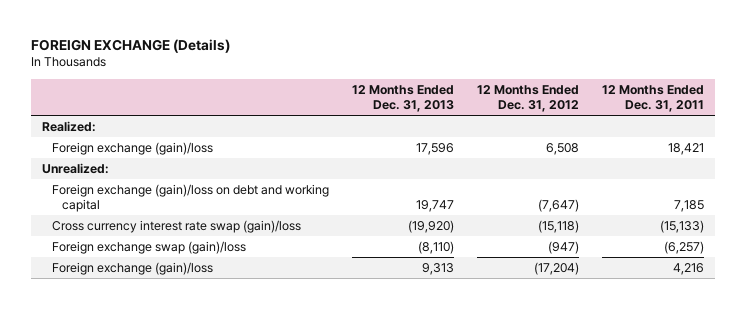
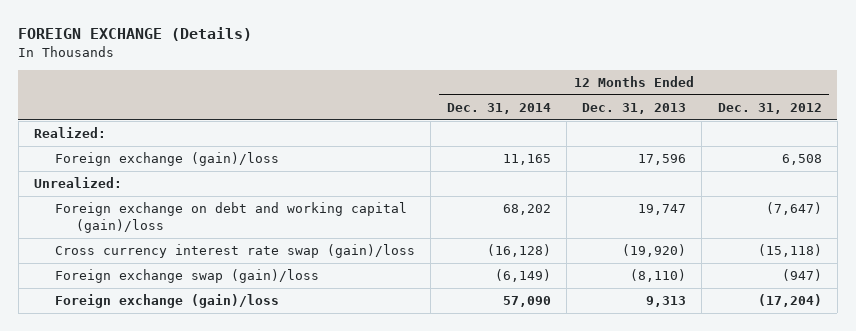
[601,84,704,113] 12 Months Ended Dec. 31, 2011 -> none
none -> [446,103,551,115] Dec. 31, 2014
[52,183,330,213] Foreign exchange (gain)/loss on debt and working capital -> [55,202,408,234] Foreign exchange on debt and working capital (gain)/loss

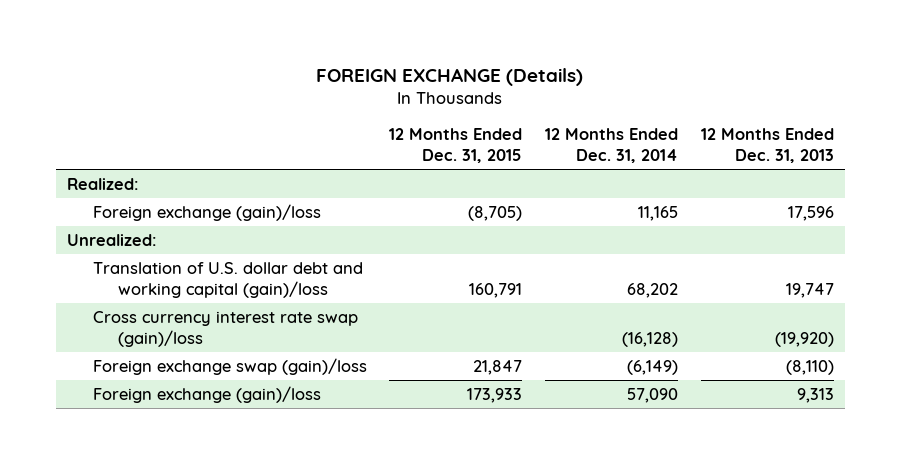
[717,103,822,115] Dec. 31, 2012 -> none
none -> [389,128,523,164] 12 Months Ended Dec. 31, 2015
[55,202,408,234] Foreign exchange on debt and working capital (gain)/loss -> [92,261,363,299] Translation of U.S. dollar debt and working capital (gain)/loss

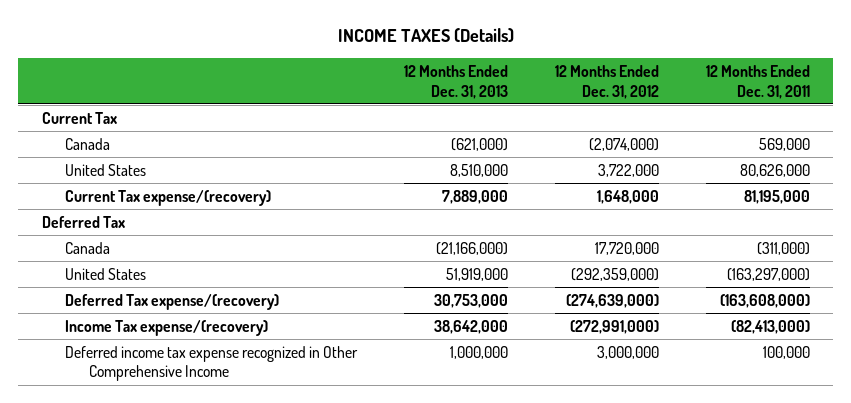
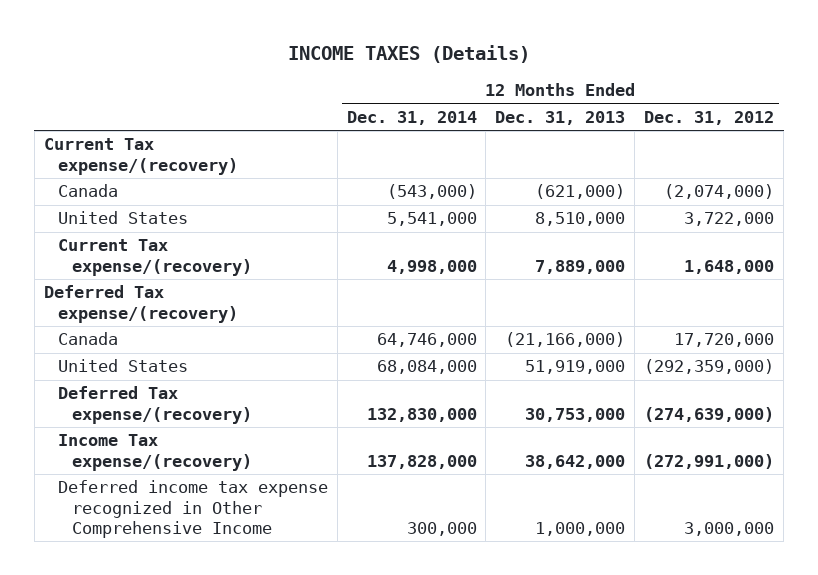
[705,64,810,99] 12 Months Ended Dec. 31, 2011 -> none
none -> [346,110,477,125] Dec. 31, 2014
[41,111,117,124] Current Tax -> [43,138,238,175] Current Tax expense/(recovery)
[41,215,125,228] Deferred Tax -> [43,285,238,323] Deferred Tax expense/(recovery)

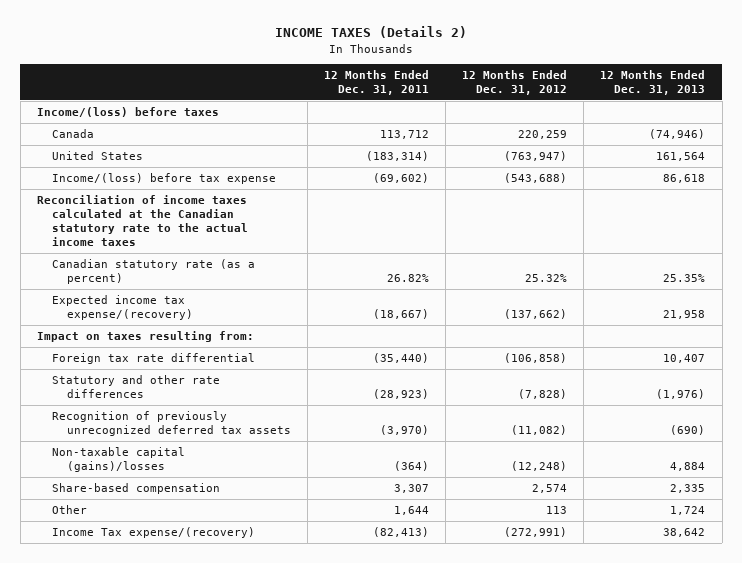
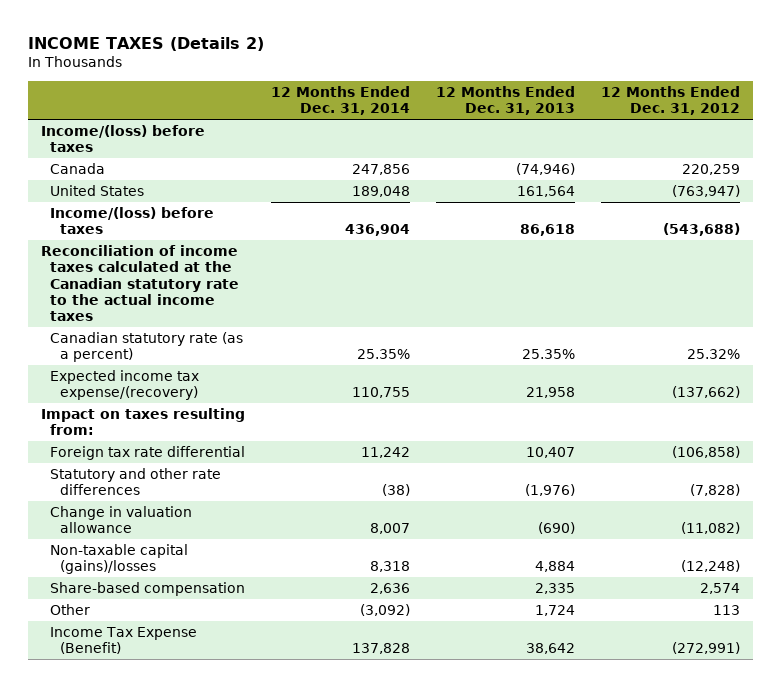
[323,69,429,95] 12 Months Ended Dec. 31, 2011 -> none
none -> [271,85,411,116] 12 Months Ended Dec. 31, 2014
[51,173,276,185] Income/(loss) before tax expense -> [50,206,215,235] Income/(loss) before taxes
[51,411,291,437] Recognition of previously unrecognized deferred tax assets -> [50,505,193,534] Change in valuation allowance
[51,527,255,539] Income Tax expense/(recovery) -> [50,626,198,655] Income Tax Expense (Benefit)

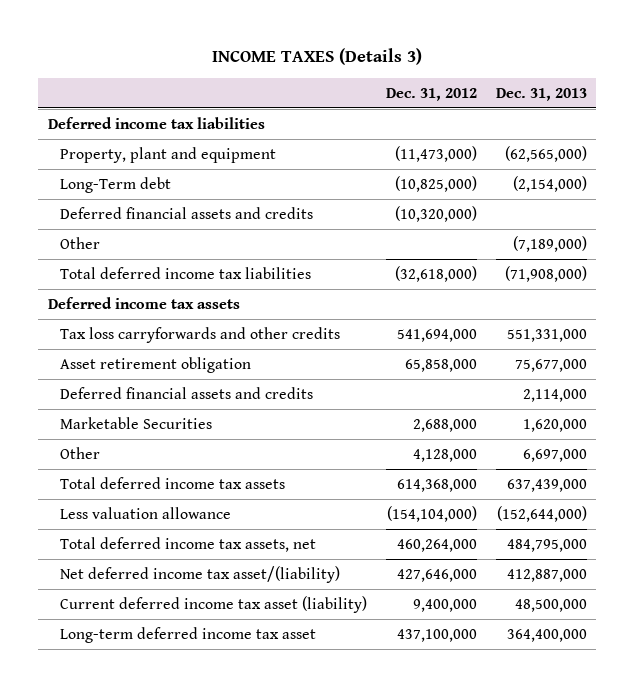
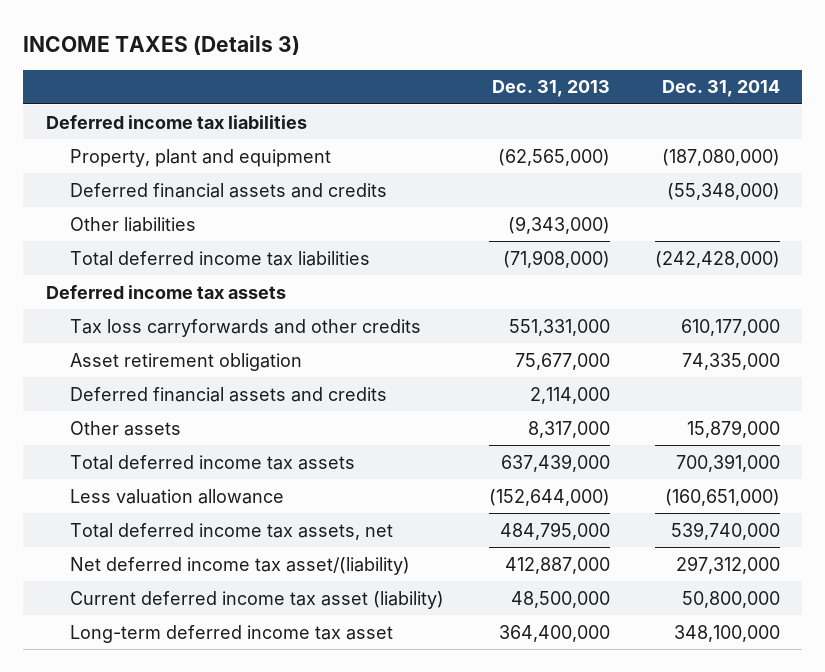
[386,87,478,101] Dec. 31, 2012 -> none
none -> [661,80,780,98] Dec. 31, 2014
[60,176,172,193] Long-Term debt -> none
[60,236,101,249] Other -> [69,216,196,232] Other liabilities
[512,235,587,252] (7,189,000) -> [507,215,610,234] (9,343,000)
[60,416,213,429] Marketable Securities -> none
[60,446,101,459] Other -> [69,420,181,436] Other assets
[522,448,587,462] 6,697,000 -> [527,420,610,438] 8,317,000

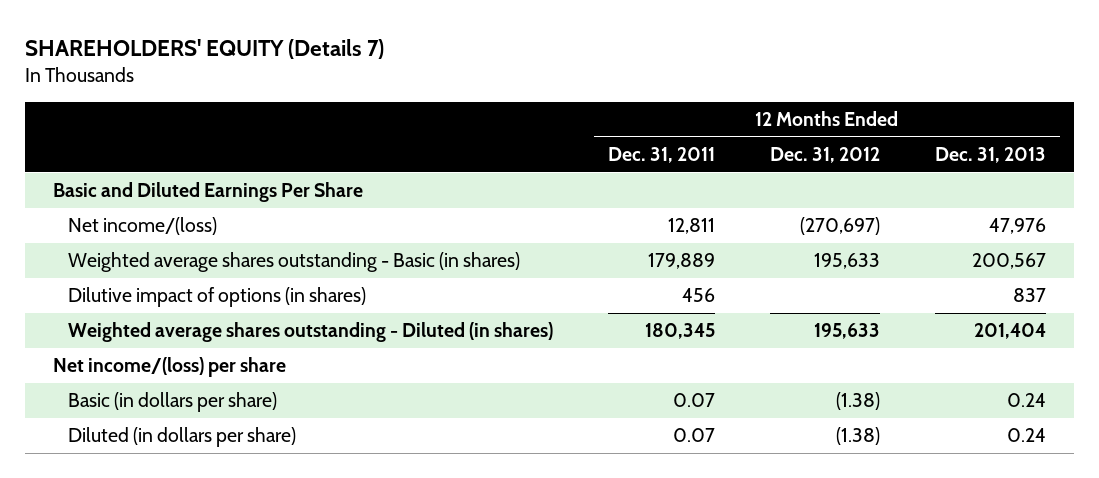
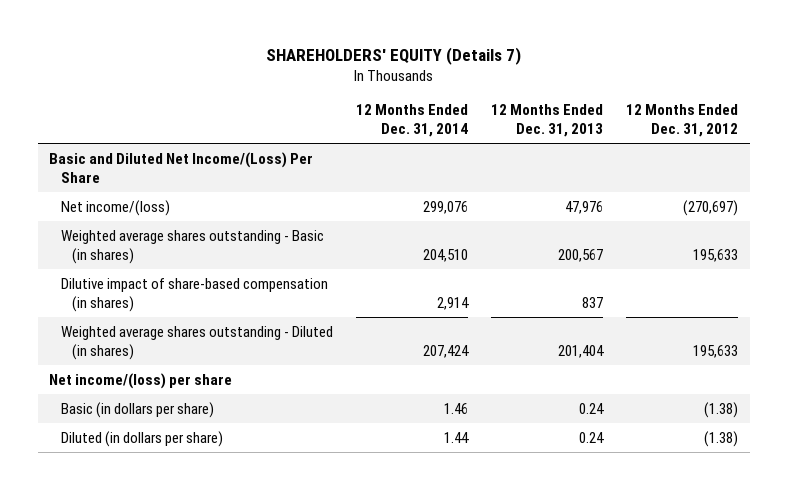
[607,147,715,164] Dec. 31, 2011 -> none
none -> [356,104,469,138] 12 Months Ended Dec. 31, 2014
[52,182,363,203] Basic and Diluted Earnings Per Share -> [49,151,314,183] Basic and Diluted Net Income/(Loss) Per Share
[67,287,366,308] Dilutive impact of options (in shares) -> [60,277,328,312] Dilutive impact of share-based compensation (in shares)

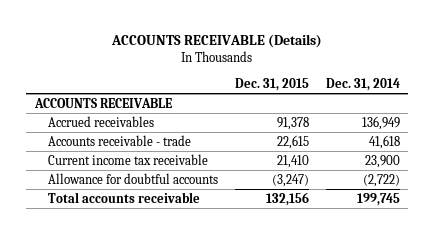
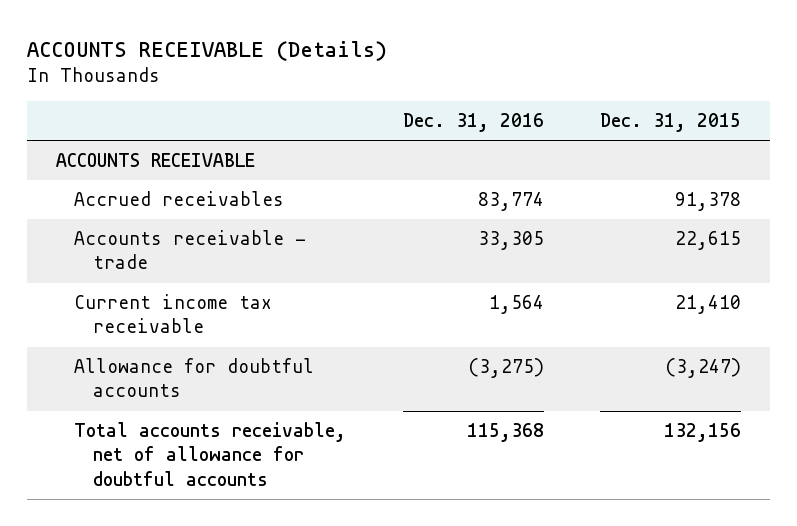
[325,77,400,91] Dec. 31, 2014 -> none
none -> [402,113,544,133] Dec. 31, 2016
[48,191,201,203] Total accounts receivable -> [74,422,347,486] Total accounts receivable, net of allowance for doubtful accounts

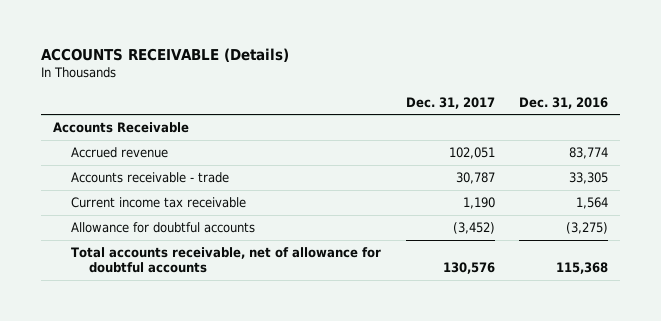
[600,113,742,133] Dec. 31, 2015 -> none
none -> [405,96,495,109] Dec. 31, 2017
[55,153,255,168] ACCOUNTS RECEIVABLE -> [52,121,189,133] Accounts Receivable
[74,191,285,207] Accrued receivables -> [71,146,169,158] Accrued revenue

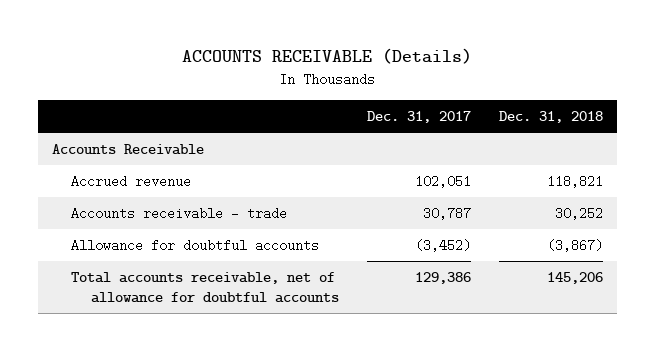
[519,96,609,109] Dec. 31, 2016 -> none
none -> [499,110,604,123] Dec. 31, 2018
[71,196,247,208] Current income tax receivable -> none
[442,262,495,275] 130,576 -> [415,272,472,285] 129,386

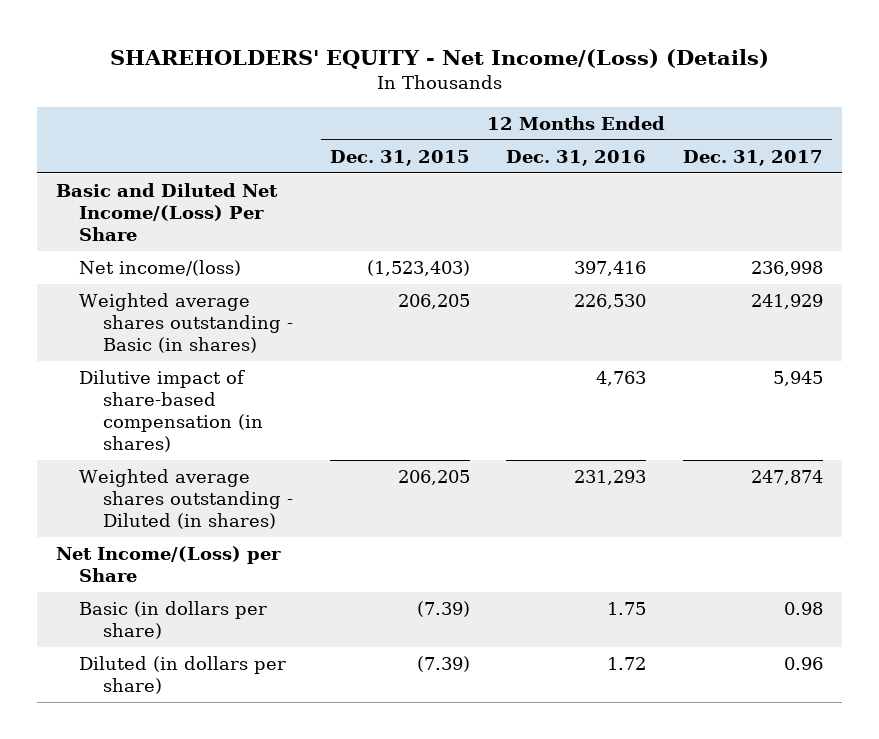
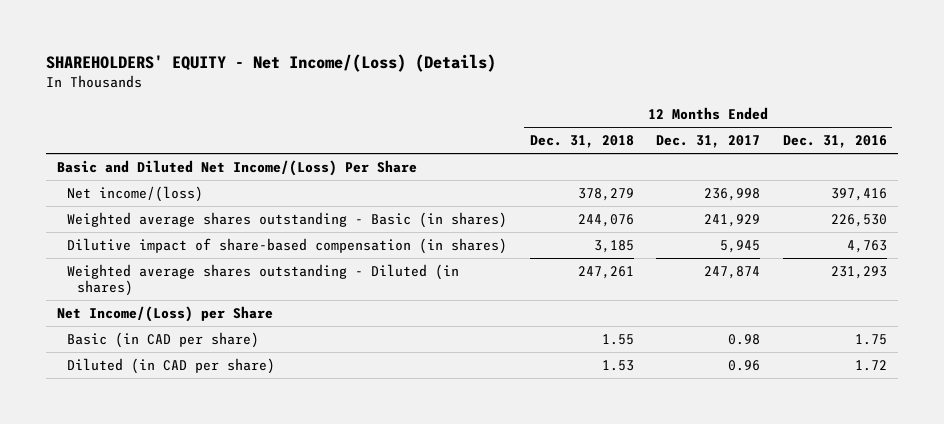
[329,149,470,166] Dec. 31, 2015 -> none
none -> [529,135,634,149] Dec. 31, 2018
[79,600,268,639] Basic (in dollars per share) -> [67,331,260,348] Basic (in CAD per share)
[79,655,287,694] Diluted (in dollars per share) -> [67,357,276,374] Diluted (in CAD per share)

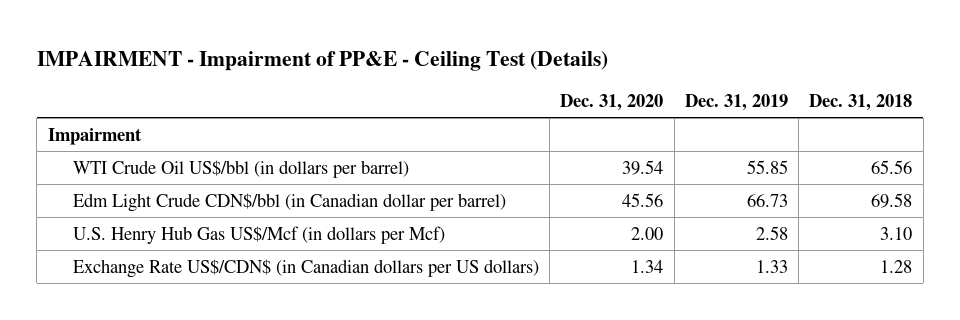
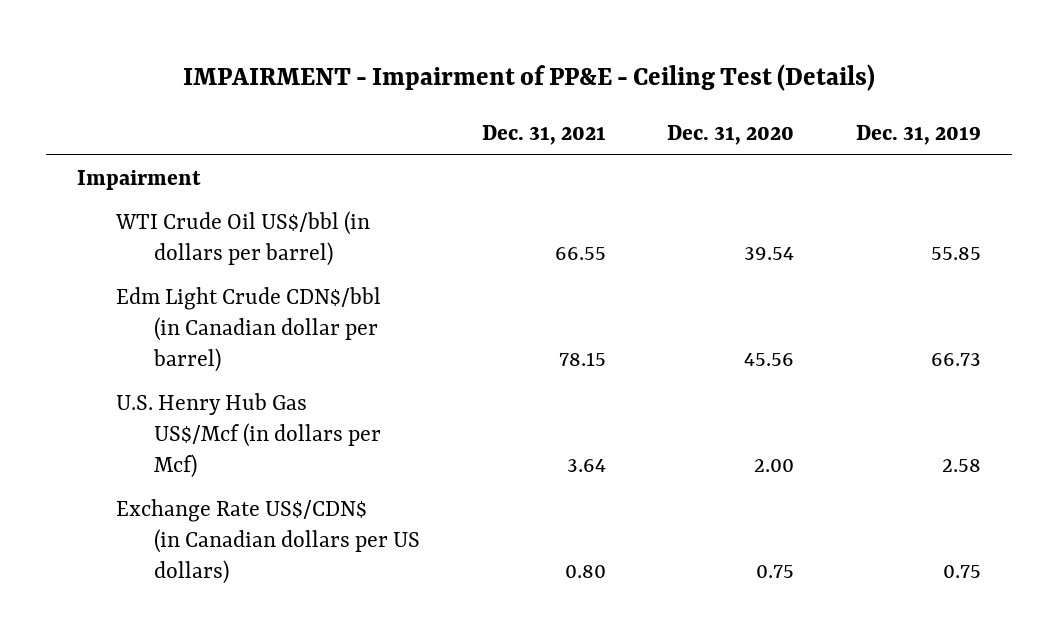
[809,93,913,111] Dec. 31, 2018 -> none
none -> [481,124,606,145] Dec. 31, 2021
[631,259,664,273] 1.34 -> [756,565,795,579] 0.75
[755,259,788,273] 1.33 -> [942,565,981,579] 0.75

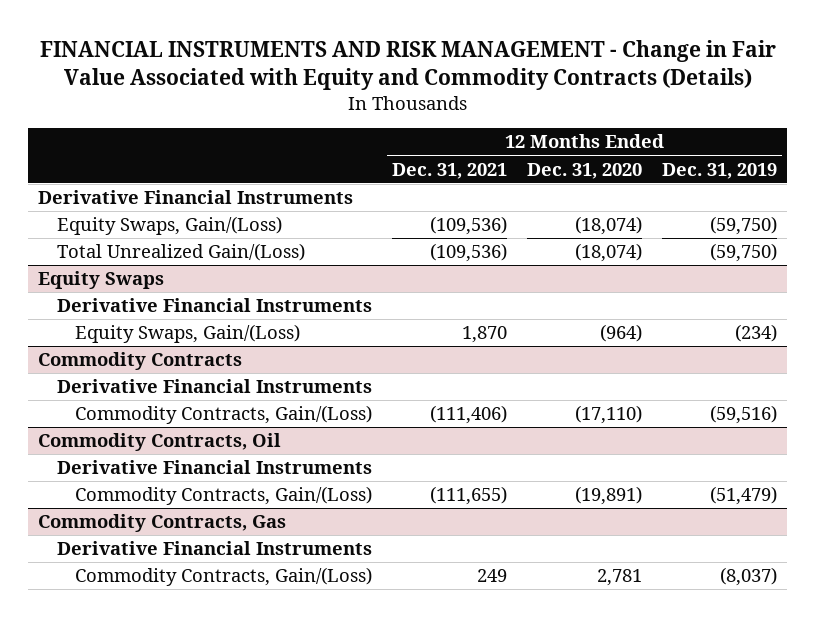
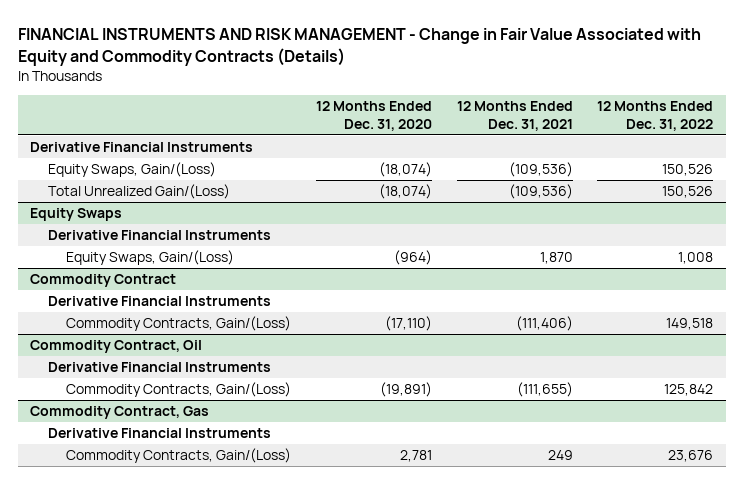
[662,162,778,179] Dec. 31, 2019 -> none
none -> [597,100,714,131] 12 Months Ended Dec. 31, 2022
[38,352,243,371] Commodity Contracts -> [30,274,177,288] Commodity Contract
[38,433,282,452] Commodity Contracts, Oil -> [30,340,203,354] Commodity Contract, Oil
[38,514,287,533] Commodity Contracts, Gas -> [30,406,210,420] Commodity Contract, Gas

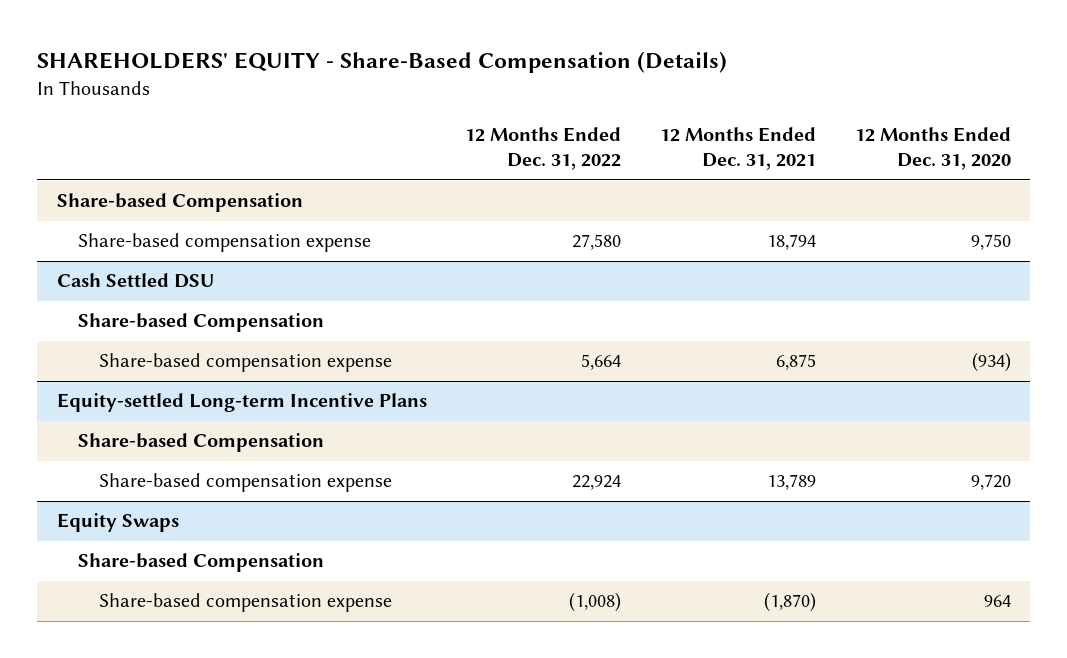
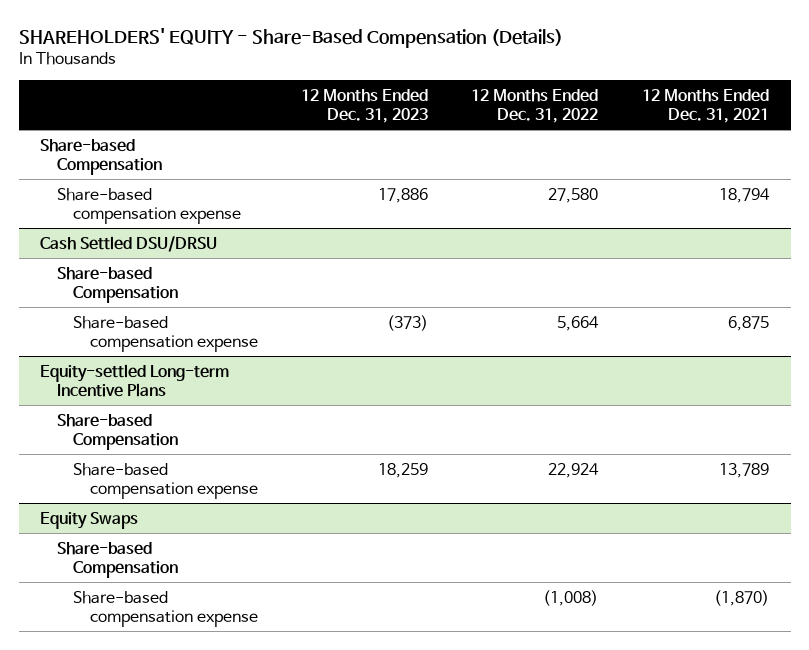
[854,127,1011,171] 12 Months Ended Dec. 31, 2020 -> none
none -> [301,88,429,123] 12 Months Ended Dec. 31, 2023
[56,273,214,289] Cash Settled DSU -> [40,235,218,252] Cash Settled DSU/DRSU

